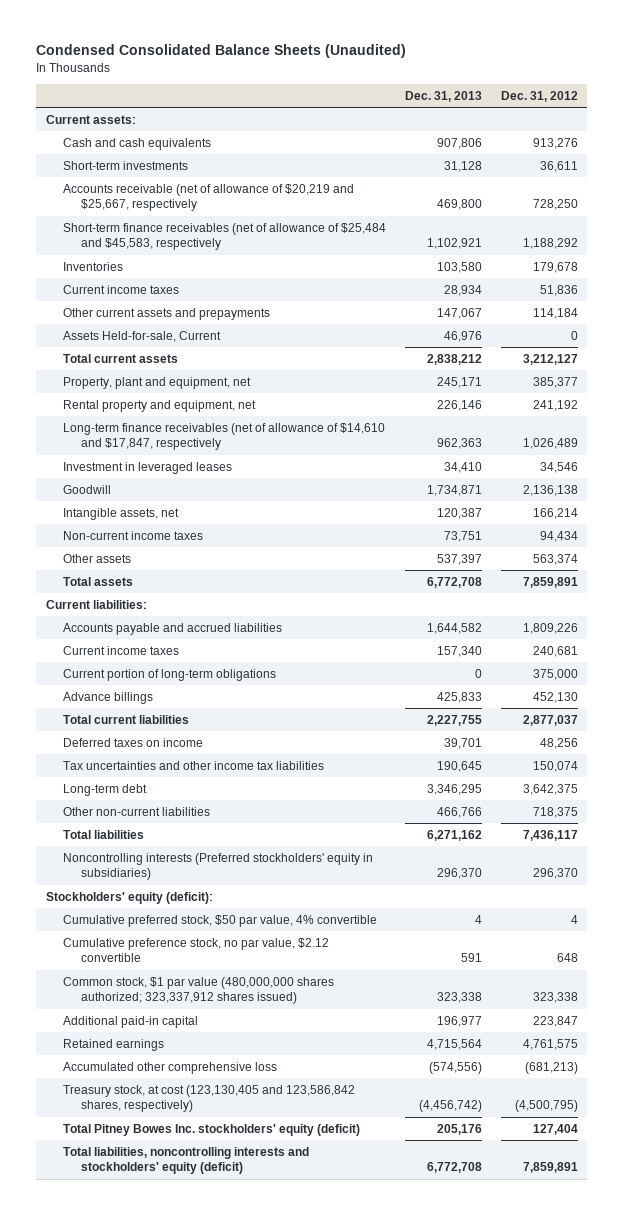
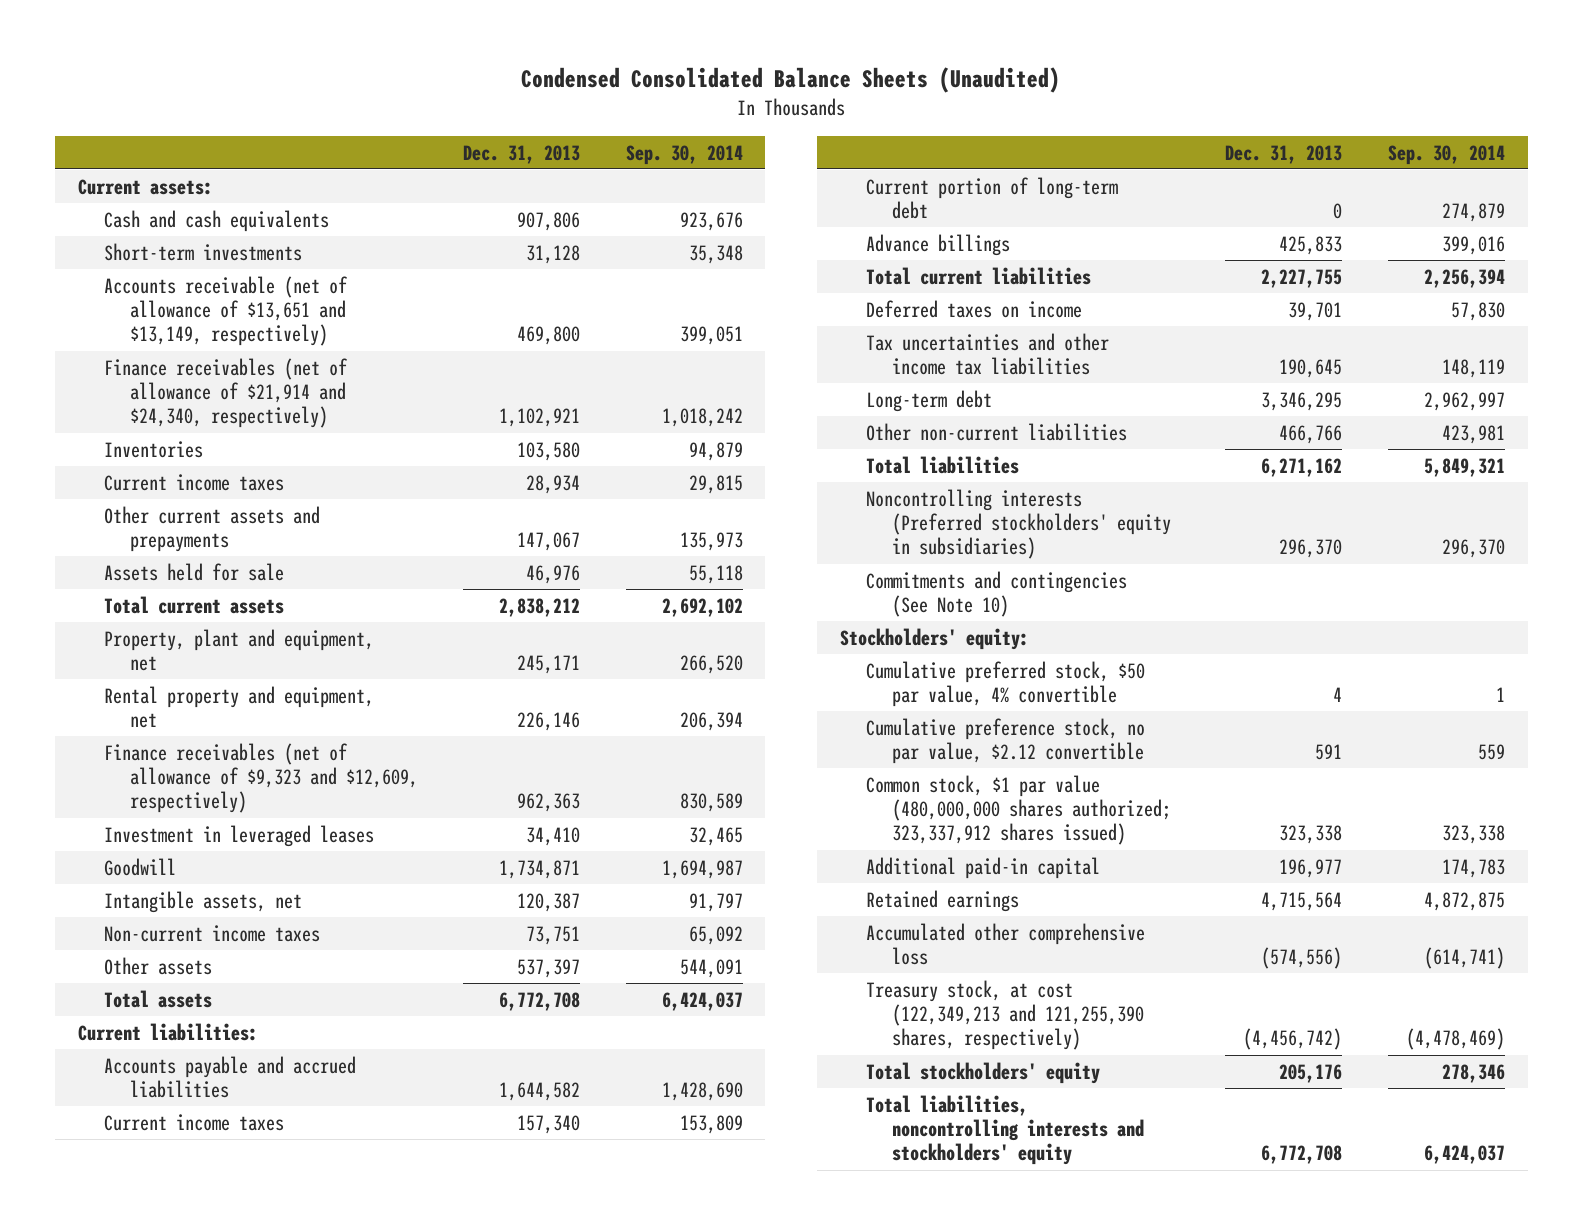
[500,90,578,102] Dec. 31, 2012 -> none
none -> [625,144,743,165] Sep. 30, 2014
[63,183,355,212] Accounts receivable (net of allowance of $20,219 and $25,667, respectively -> [103,275,348,347] Accounts receivable (net of allowance of $13,651 and $13,149, respectively)
[63,222,387,251] Short-term finance receivables (net of allowance of $25,484 and $45,583, respectively -> [103,357,348,429] Finance receivables (net of allowance of $21,914 and $24,340, respectively)
[63,330,222,342] Assets Held-for-sale, Current -> [103,562,284,581] Assets held for sale
[63,422,386,451] Long-term finance receivables (net of allowance of $14,610 and $17,847, respectively -> [103,742,418,814] Finance receivables (net of allowance of $9,323 and $12,609, respectively)
[63,668,277,681] Current portion of long-term obligations -> [865,176,1118,220] Current portion of long-term debt
none -> [865,570,1127,618] Commitments and contingencies (See Note 10)
[45,891,213,904] Stockholders' equity (deficit): -> [839,627,1029,650] Stockholders' equity:
[63,1084,356,1113] Treasury stock, at cost (123,130,405 and 123,586,842 shares, respectively) -> [865,979,1144,1051] Treasury stock, at cost (122,349,213 and 121,255,390 shares, respectively)
[63,1123,361,1136] Total Pitney Bowes Inc. stockholders' equity (deficit) -> [865,1061,1100,1084] Total stockholders' equity
[63,1146,310,1175] Total liabilities, noncontrolling interests and stockholders' equity (deficit) -> [865,1094,1144,1166] Total liabilities, noncontrolling interests and stockholders' equity

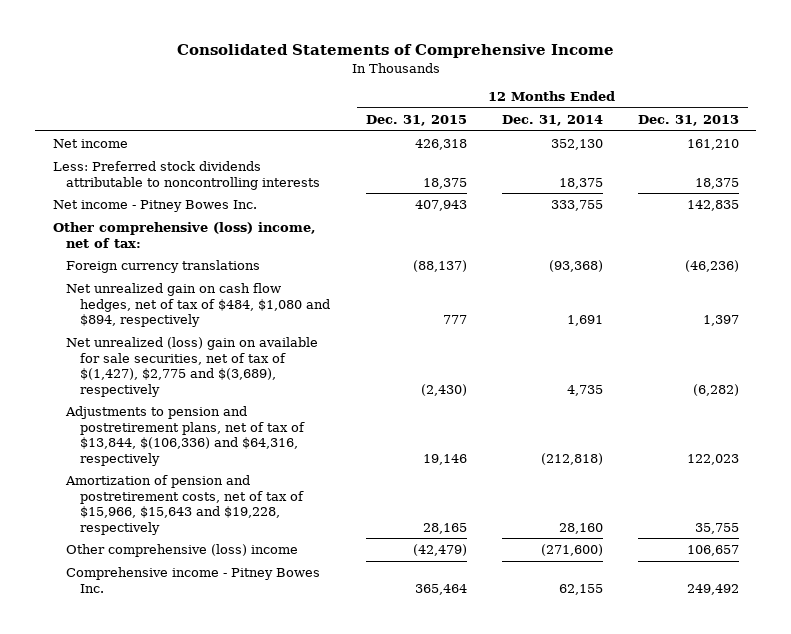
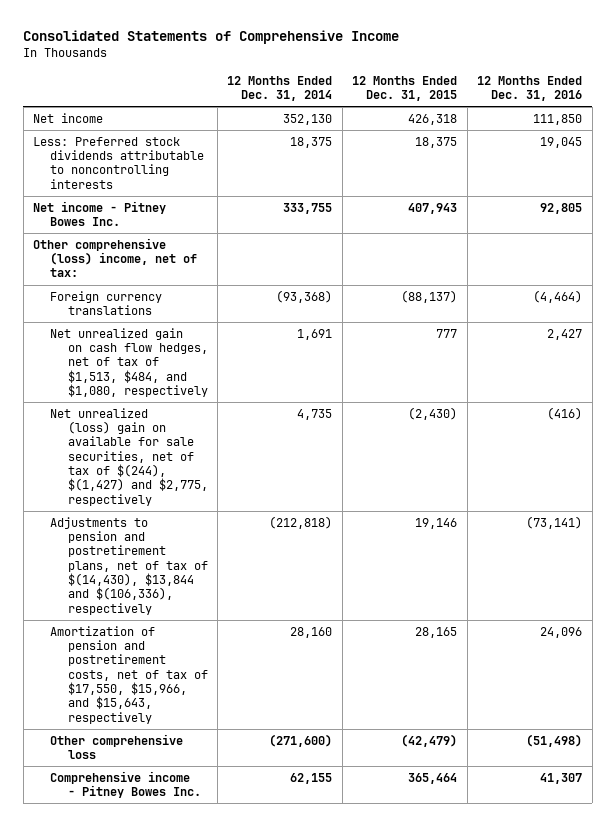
[637,115,739,127] Dec. 31, 2013 -> none
none -> [477,75,583,101] 12 Months Ended Dec. 31, 2016
[66,283,331,328] Net unrealized gain on cash flow hedges, net of tax of $484, $1,080 and $894, respectively -> [50,327,208,398] Net unrealized gain on cash flow hedges, net of tax of $1,513, $484, and $1,080, respectively
[66,337,319,397] Net unrealized (loss) gain on available for sale securities, net of tax of $(1,427), $2,775 and $(3,689), respectively -> [50,407,208,506] Net unrealized (loss) gain on available for sale securities, net of tax of $(244), $(1,427) and $2,775, respectively
[65,406,306,466] Adjustments to pension and postretirement plans, net of tax of $13,844, $(106,336) and $64,316, respectively -> [50,516,208,615] Adjustments to pension and postretirement plans, net of tax of $(14,430), $13,844 and $(106,336), respectively
[65,475,305,535] Amortization of pension and postretirement costs, net of tax of $15,966, $15,643 and $19,228, respectively -> [50,625,208,724] Amortization of pension and postretirement costs, net of tax of $17,550, $15,966, and $15,643, respectively
[66,544,299,558] Other comprehensive (loss) income -> [50,733,184,760] Other comprehensive loss

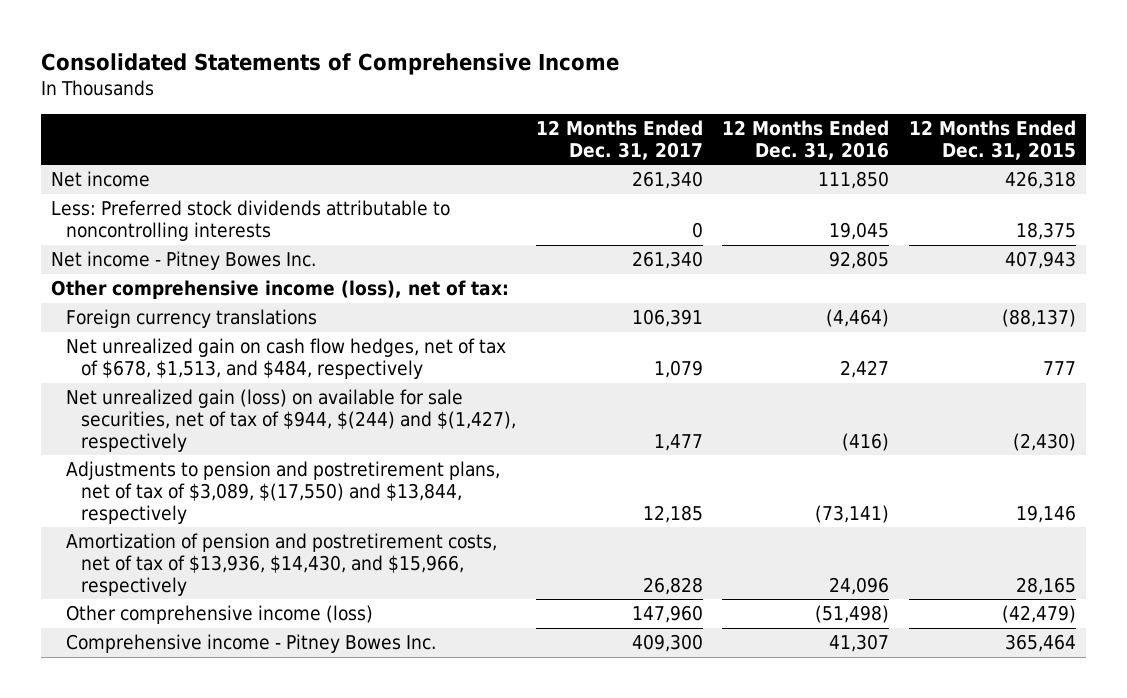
[227,75,333,101] 12 Months Ended Dec. 31, 2014 -> none
none -> [535,119,703,160] 12 Months Ended Dec. 31, 2017
[33,237,198,278] Other comprehensive (loss) income, net of tax: -> [50,280,509,300] Other comprehensive income (loss), net of tax:
[50,327,208,398] Net unrealized gain on cash flow hedges, net of tax of $1,513, $484, and $1,080, respectively -> [66,338,507,379] Net unrealized gain on cash flow hedges, net of tax of $678, $1,513, and $484, respectively
[50,407,208,506] Net unrealized (loss) gain on available for sale securities, net of tax of $(244), $(1,427) and $2,775, respectively -> [66,389,517,452] Net unrealized gain (loss) on available for sale securities, net of tax of $944, $(244) and $(1,427), respectively
[50,516,208,615] Adjustments to pension and postretirement plans, net of tax of $(14,430), $13,844 and $(106,336), respectively -> [66,461,501,524] Adjustments to pension and postretirement plans, net of tax of $3,089, $(17,550) and $13,844, respectively
[50,625,208,724] Amortization of pension and postretirement costs, net of tax of $17,550, $15,966, and $15,643, respectively -> [66,533,498,596] Amortization of pension and postretirement costs, net of tax of $13,936, $14,430, and $15,966, respectively
[50,733,184,760] Other comprehensive loss -> [66,605,374,625] Other comprehensive income (loss)

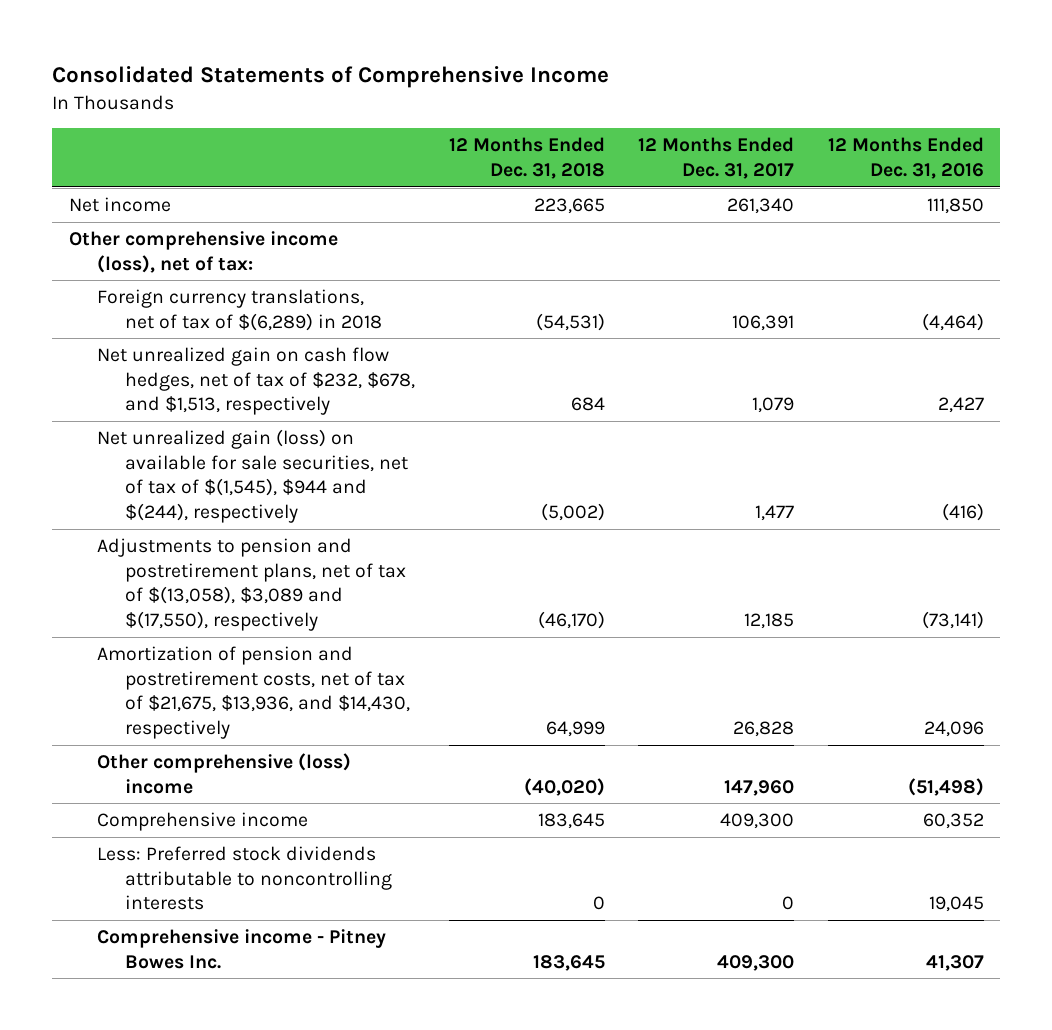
[909,119,1077,160] 12 Months Ended Dec. 31, 2015 -> none
none -> [448,137,605,180] 12 Months Ended Dec. 31, 2018
[50,251,316,271] Net income - Pitney Bowes Inc. -> none
[66,309,318,329] Foreign currency translations -> [96,288,383,331] Foreign currency translations, net of tax of $(6,289) in 2018
[66,338,507,379] Net unrealized gain on cash flow hedges, net of tax of $678, $1,513, and $484, respectively -> [96,346,416,416] Net unrealized gain on cash flow hedges, net of tax of $232, $678, and $1,513, respectively
[66,389,517,452] Net unrealized gain (loss) on available for sale securities, net of tax of $944, $(244) and $(1,427), respectively -> [96,428,409,524] Net unrealized gain (loss) on available for sale securities, net of tax of $(1,545), $944 and $(244), respectively
[66,461,501,524] Adjustments to pension and postretirement plans, net of tax of $3,089, $(17,550) and $13,844, respectively -> [96,537,407,632] Adjustments to pension and postretirement plans, net of tax of $(13,058), $3,089 and $(17,550), respectively
[66,533,498,596] Amortization of pension and postretirement costs, net of tax of $13,936, $14,430, and $15,966, respectively -> [96,645,411,740] Amortization of pension and postretirement costs, net of tax of $21,675, $13,936, and $14,430, respectively
[66,605,374,625] Other comprehensive income (loss) -> [96,752,351,794] Other comprehensive (loss) income
none -> [96,811,308,831] Comprehensive income
[50,200,450,241] Less: Preferred stock dividends attributable to noncontrolling interests -> [96,845,393,911] Less: Preferred stock dividends attributable to noncontrolling interests

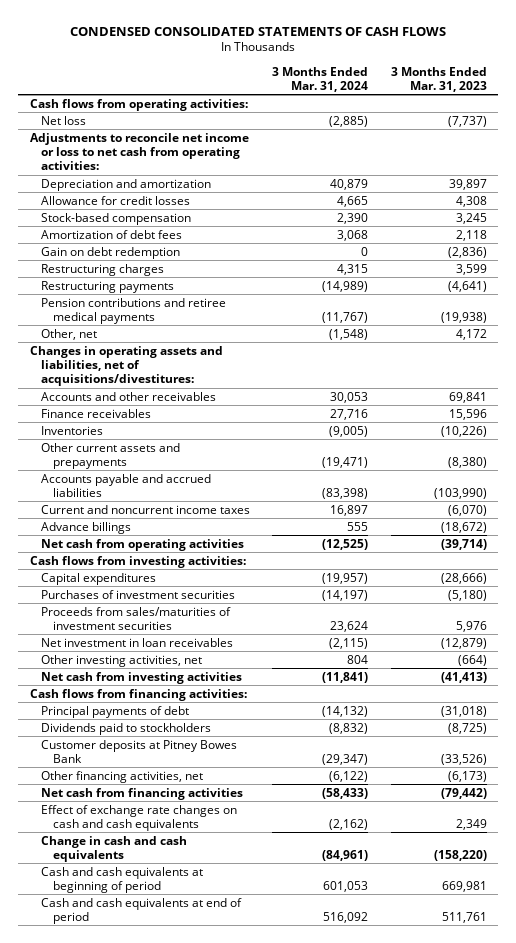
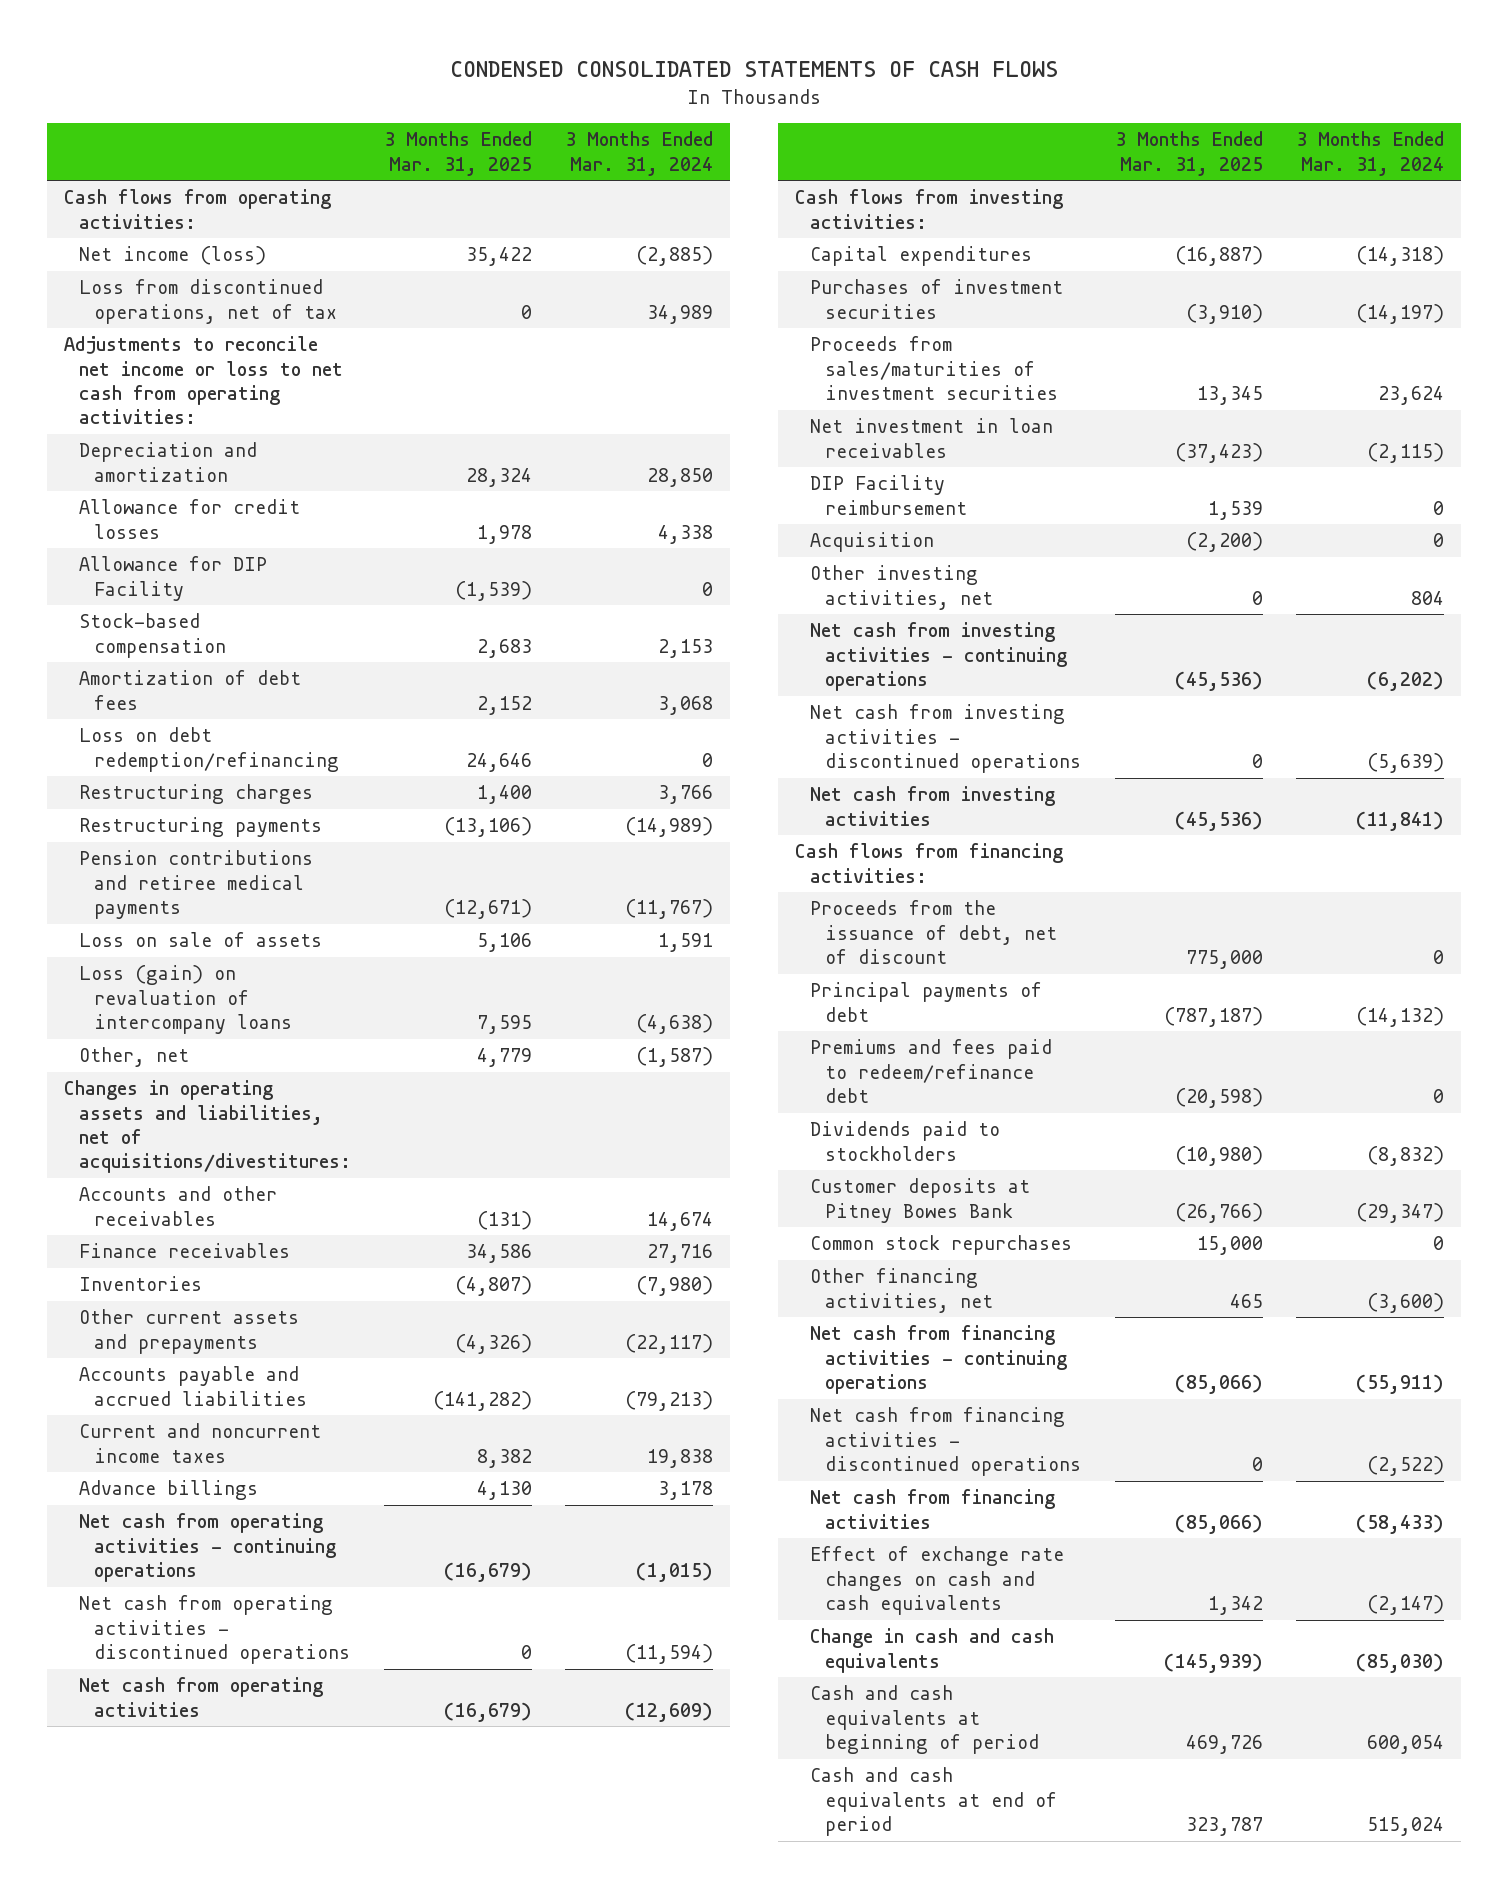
[390,66,487,92] 3 Months Ended Mar. 31, 2023 -> none
none -> [383,131,532,176] 3 Months Ended Mar. 31, 2025
[41,115,87,125] Net loss -> [78,246,266,266] Net income (loss)
none -> [78,279,338,324] Loss from discontinued operations, net of tax
[330,178,369,190] 40,879 -> [647,467,714,487] 28,850
[337,195,369,207] 4,665 -> [658,524,714,544] 4,338
none -> [78,556,267,601] Allowance for DIP Facility
[337,212,369,224] 2,390 -> [658,638,714,658] 2,153
[41,246,181,259] Gain on debt redemption -> [78,727,340,772] Loss on debt redemption/refinancing
[337,263,369,275] 4,315 -> [658,785,714,805] 3,766
none -> [78,932,322,948] Loss on sale of assets
none -> [78,965,293,1034] Loss (gain) on revaluation of intercompany loans
[329,328,369,340] (1,548) -> [636,1047,714,1068] (1,587)
[330,391,369,403] 30,053 -> [647,1211,714,1231] 14,674
[329,425,369,437] (9,005) -> [636,1276,714,1297] (7,980)
[322,456,369,468] (19,471) -> [625,1333,714,1354] (22,117)
[322,487,369,499] (83,398) -> [625,1390,714,1411] (79,213)
[330,504,369,516] 16,897 -> [647,1448,714,1468] 19,838
[347,521,369,531] 555 -> [658,1481,714,1501] 3,178
none -> [78,1513,337,1582] Net cash from operating activities - continuing operations
none -> [78,1595,351,1664] Net cash from operating activities - discontinued operations
[322,538,369,550] (12,525) -> [625,1701,714,1722] (12,609)
[322,572,369,584] (19,957) -> [1356,246,1445,267] (14,318)
none -> [809,475,968,515] DIP Facility reimbursement
none -> [809,532,934,553] Acquisition
none -> [809,622,1068,691] Net cash from investing activities - continuing operations
none -> [809,704,1082,773] Net cash from investing activities - discontinued operations
none -> [809,900,1058,964] Proceeds from the issuance of debt, net of discount
none -> [809,1039,1052,1103] Premiums and fees paid to redeem/refinance debt
none -> [809,1235,1072,1256] Common stock repurchases
[329,770,369,782] (6,122) -> [1367,1292,1445,1313] (3,600)
none -> [809,1325,1068,1394] Net cash from financing activities - continuing operations
none -> [809,1407,1082,1476] Net cash from financing activities - discontinued operations
[329,818,369,830] (2,162) -> [1367,1594,1445,1615] (2,147)
[322,849,369,861] (84,961) -> [1356,1652,1445,1673] (85,030)
[323,880,369,892] 601,053 -> [1367,1734,1445,1754] 600,054
[323,911,369,923] 516,092 -> [1367,1816,1445,1836] 515,024

